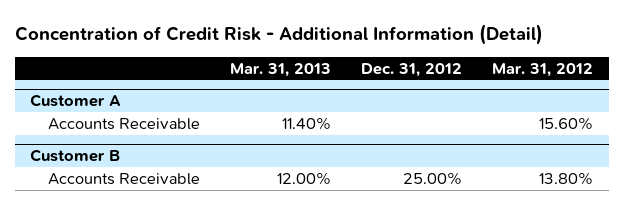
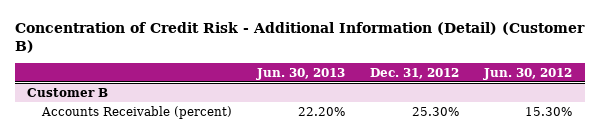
[15,24,544,46] Concentration of Credit Risk - Additional Information (Detail) -> [14,21,585,54] Concentration of Credit Risk - Additional Information (Detail) (Customer B)
[230,62,332,77] Mar. 31, 2013 -> none
[492,62,594,77] Mar. 31, 2012 -> none
none -> [256,67,346,80] Jun. 30, 2013
none -> [483,67,573,80] Jun. 30, 2012
[30,94,122,108] Customer A -> none
[47,117,200,130] Accounts Receivable -> none
[47,172,200,185] Accounts Receivable -> [41,105,233,119] Accounts Receivable (percent)
[403,171,463,185] 25.00% -> [412,106,460,116] 25.30%

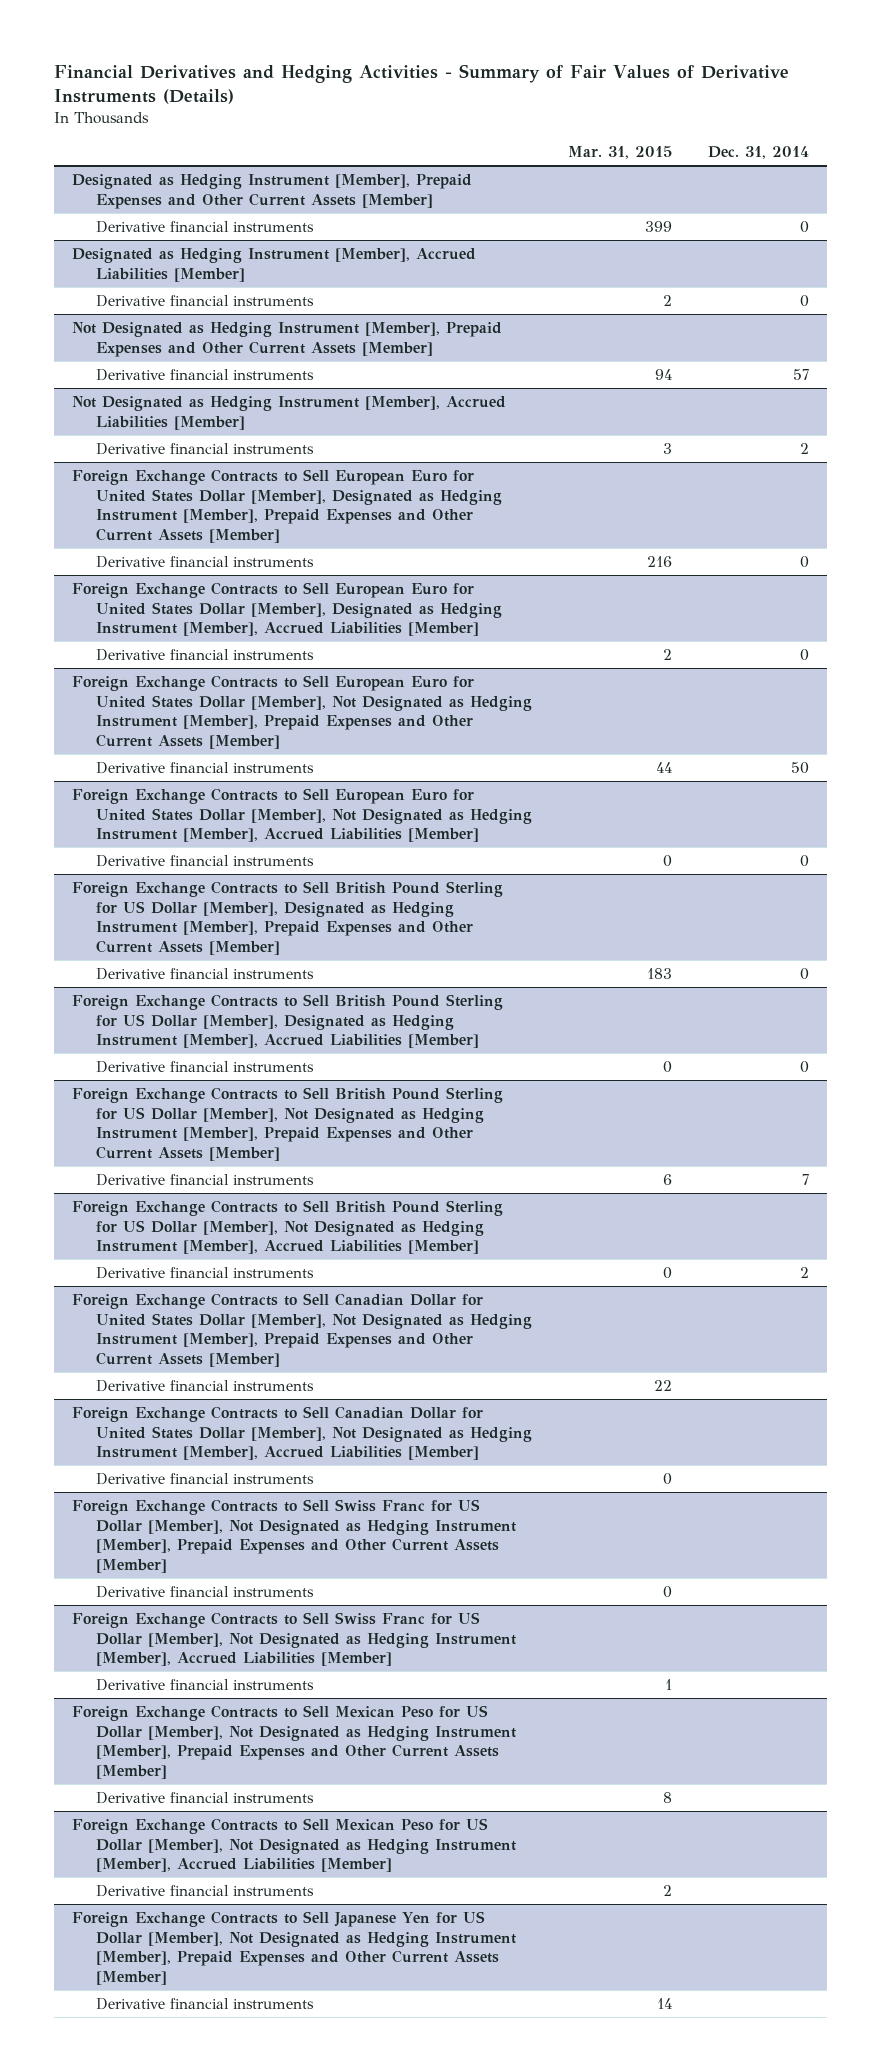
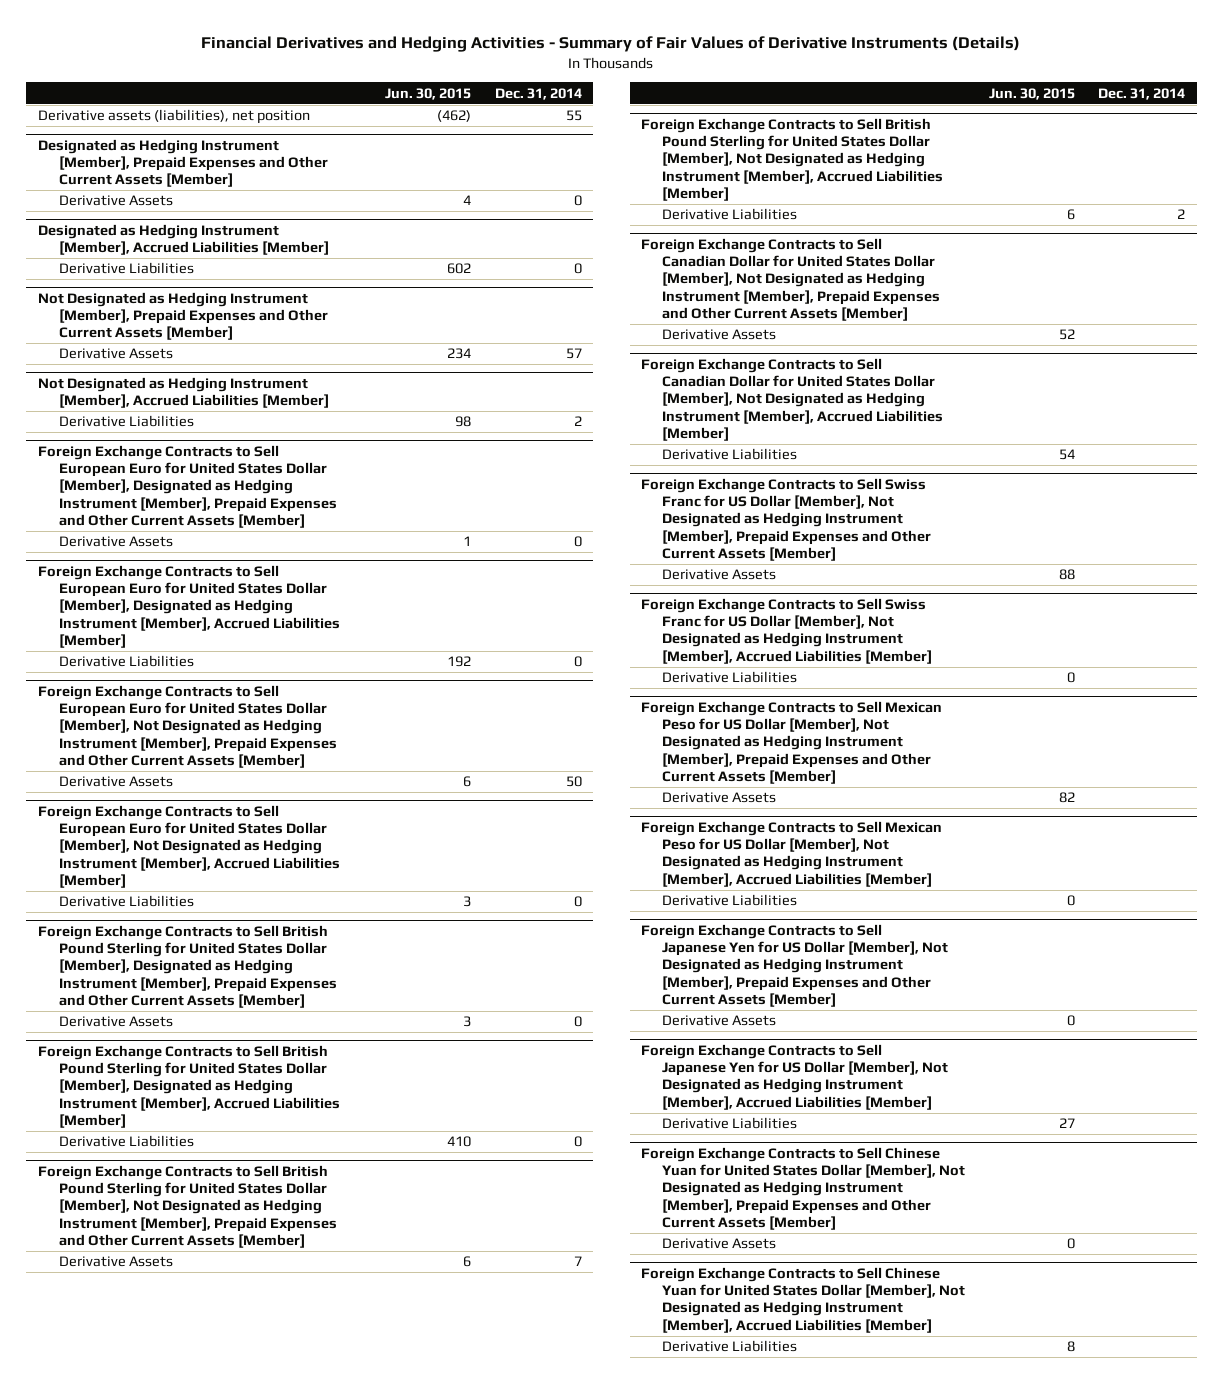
[567,146,672,160] Mar. 31, 2015 -> none
none -> [385,87,472,100] Jun. 30, 2015
none -> [37,109,310,125] Derivative assets (liabilities), net position
[96,220,315,233] Derivative financial instruments -> [58,195,173,207] Derivative Assets
[96,294,315,307] Derivative financial instruments -> [58,262,194,275] Derivative Liabilities
[96,368,315,381] Derivative financial instruments -> [58,348,173,360] Derivative Assets
[96,442,315,455] Derivative financial instruments -> [58,415,194,428] Derivative Liabilities
[96,555,315,568] Derivative financial instruments -> [58,536,173,548] Derivative Assets
[96,648,315,661] Derivative financial instruments -> [58,655,194,668] Derivative Liabilities
[96,761,315,774] Derivative financial instruments -> [58,776,173,788] Derivative Assets
[96,854,315,867] Derivative financial instruments -> [58,895,194,908] Derivative Liabilities
[71,880,503,956] Foreign Exchange Contracts to Sell British Pound Sterling for US Dollar [Member], Designated as Hedging Instrument [Member], Prepaid Expenses and Other Current Assets [Member] -> [37,924,337,1008] Foreign Exchange Contracts to Sell British Pound Sterling for United States Dollar [Member], Designated as Hedging Instrument [Member], Prepaid Expenses and Other Current Assets [Member]
[96,967,315,980] Derivative financial instruments -> [58,1016,173,1028] Derivative Assets
[71,993,503,1049] Foreign Exchange Contracts to Sell British Pound Sterling for US Dollar [Member], Designated as Hedging Instrument [Member], Accrued Liabilities [Member] -> [37,1044,340,1128] Foreign Exchange Contracts to Sell British Pound Sterling for United States Dollar [Member], Designated as Hedging Instrument [Member], Accrued Liabilities [Member]
[96,1060,315,1073] Derivative financial instruments -> [58,1135,194,1148] Derivative Liabilities
[71,1086,503,1162] Foreign Exchange Contracts to Sell British Pound Sterling for US Dollar [Member], Not Designated as Hedging Instrument [Member], Prepaid Expenses and Other Current Assets [Member] -> [37,1164,337,1248] Foreign Exchange Contracts to Sell British Pound Sterling for United States Dollar [Member], Not Designated as Hedging Instrument [Member], Prepaid Expenses and Other Current Assets [Member]
[96,1173,315,1186] Derivative financial instruments -> [58,1256,173,1268] Derivative Assets
[71,1199,503,1255] Foreign Exchange Contracts to Sell British Pound Sterling for US Dollar [Member], Not Designated as Hedging Instrument [Member], Accrued Liabilities [Member] -> [641,117,944,201] Foreign Exchange Contracts to Sell British Pound Sterling for United States Dollar [Member], Not Designated as Hedging Instrument [Member], Accrued Liabilities [Member]
[96,1266,315,1279] Derivative financial instruments -> [662,208,798,221] Derivative Liabilities
[96,1379,315,1392] Derivative financial instruments -> [662,329,777,341] Derivative Assets
[96,1472,315,1485] Derivative financial instruments -> [662,448,798,461] Derivative Liabilities
[96,1585,315,1598] Derivative financial instruments -> [662,569,777,581] Derivative Assets
[96,1678,315,1691] Derivative financial instruments -> [662,671,798,684] Derivative Liabilities
[96,1791,315,1804] Derivative financial instruments -> [662,792,777,804] Derivative Assets
[96,1884,315,1897] Derivative financial instruments -> [662,894,798,907] Derivative Liabilities
[96,1997,315,2010] Derivative financial instruments -> [662,1015,777,1027] Derivative Assets
none -> [641,1043,949,1110] Foreign Exchange Contracts to Sell Japanese Yen for US Dollar [Member], Not Designated as Hedging Instrument [Member], Accrued Liabilities [Member]
none -> [662,1117,798,1130] Derivative Liabilities
none -> [641,1146,966,1230] Foreign Exchange Contracts to Sell Chinese Yuan for United States Dollar [Member], Not Designated as Hedging Instrument [Member], Prepaid Expenses and Other Current Assets [Member]
none -> [662,1238,777,1250] Derivative Assets
none -> [641,1266,966,1333] Foreign Exchange Contracts to Sell Chinese Yuan for United States Dollar [Member], Not Designated as Hedging Instrument [Member], Accrued Liabilities [Member]
none -> [662,1340,798,1353] Derivative Liabilities

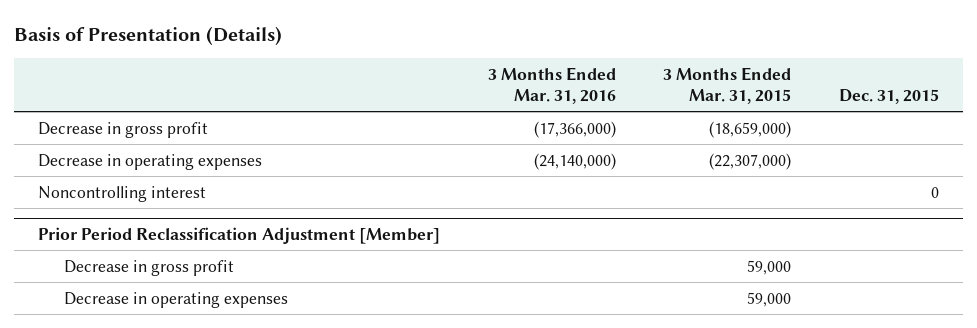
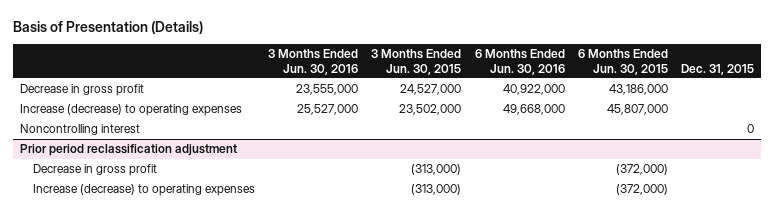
[487,67,616,104] 3 Months Ended Mar. 31, 2016 -> none
[663,67,792,104] 3 Months Ended Mar. 31, 2015 -> none
none -> [268,49,359,75] 3 Months Ended Jun. 30, 2016
none -> [371,49,462,75] 3 Months Ended Jun. 30, 2015
none -> [474,49,565,75] 6 Months Ended Jun. 30, 2016
none -> [577,49,668,75] 6 Months Ended Jun. 30, 2015
[37,153,262,170] Decrease in operating expenses -> [19,104,242,117] Increase (decrease) to operating expenses
[37,226,440,244] Prior Period Reclassification Adjustment [Member] -> [19,144,237,157] Prior period reclassification adjustment
[63,291,288,308] Decrease in operating expenses -> [33,184,256,197] Increase (decrease) to operating expenses

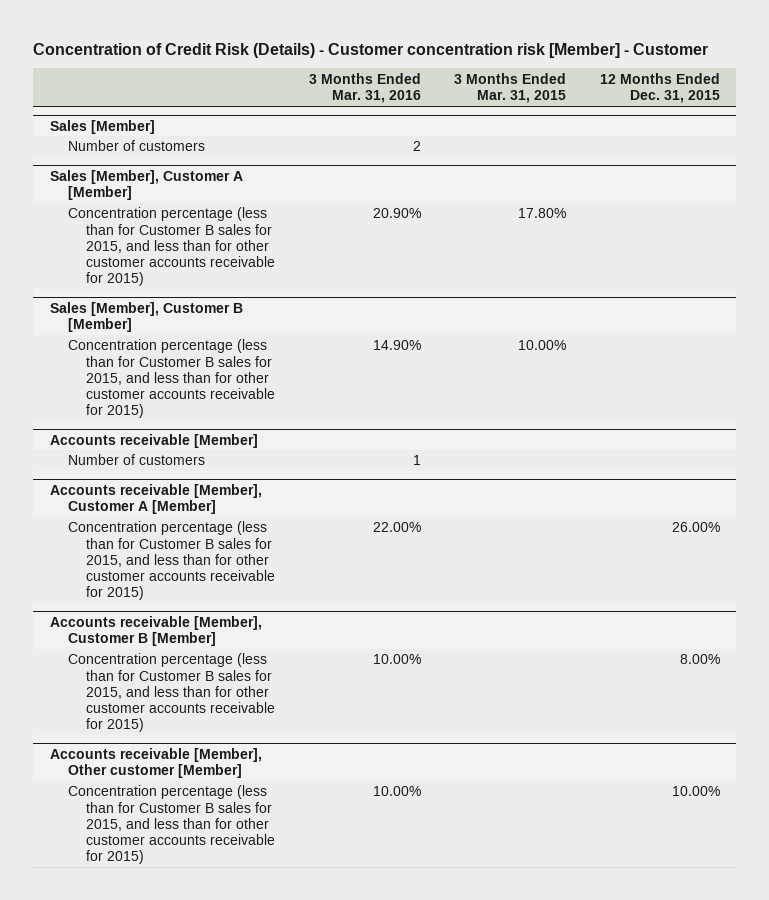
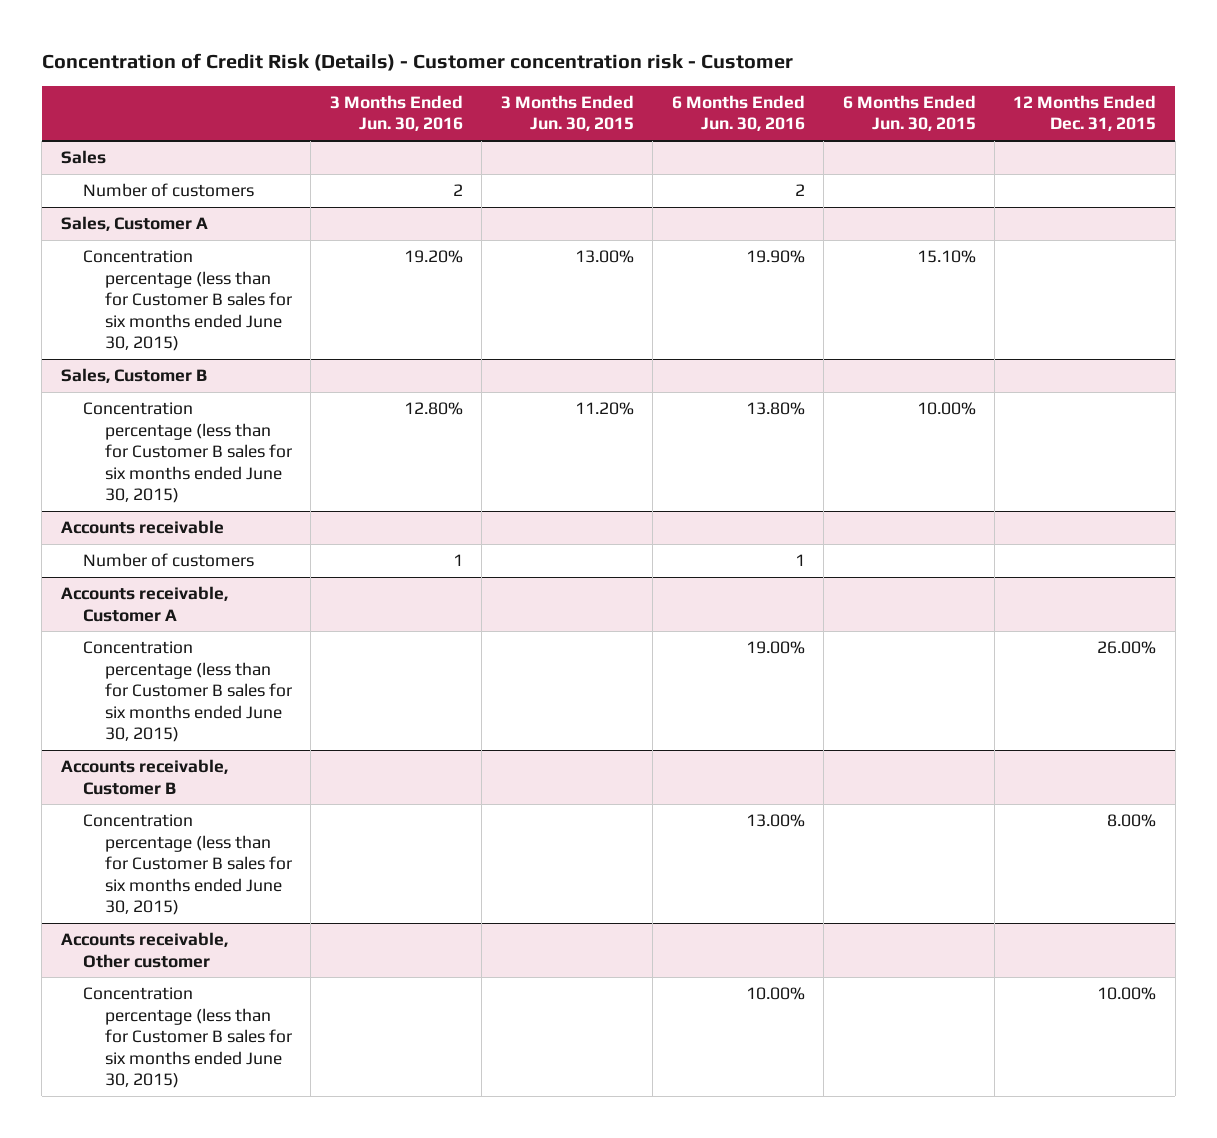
[33,42,709,58] Concentration of Credit Risk (Details) - Customer concentration risk [Member] - Customer -> [41,53,793,72] Concentration of Credit Risk (Details) - Customer concentration risk - Customer
[308,72,421,104] 3 Months Ended Mar. 31, 2016 -> none
[454,72,567,104] 3 Months Ended Mar. 31, 2015 -> none
none -> [329,94,463,132] 3 Months Ended Jun. 30, 2016
none -> [500,94,634,132] 3 Months Ended Jun. 30, 2015
none -> [671,94,805,132] 6 Months Ended Jun. 30, 2016
none -> [842,94,976,132] 6 Months Ended Jun. 30, 2015
[49,119,155,134] Sales [Member] -> [60,149,106,164] Sales
[49,169,243,200] Sales [Member], Customer A [Member] -> [60,215,208,231] Sales, Customer A
[67,207,276,287] Concentration percentage (less than for Customer B sales for 2015, and less than for other customer accounts receivable for 2015) -> [82,249,292,352] Concentration percentage (less than for Customer B sales for six months ended June 30, 2015)
[49,301,243,332] Sales [Member], Customer B [Member] -> [60,367,207,383] Sales, Customer B
[67,339,276,419] Concentration percentage (less than for Customer B sales for 2015, and less than for other customer accounts receivable for 2015) -> [82,401,292,504] Concentration percentage (less than for Customer B sales for six months ended June 30, 2015)
[49,433,258,448] Accounts receivable [Member] -> [60,519,224,534] Accounts receivable
[49,483,262,514] Accounts receivable [Member], Customer A [Member] -> [60,585,228,622] Accounts receivable, Customer A
[67,521,276,601] Concentration percentage (less than for Customer B sales for 2015, and less than for other customer accounts receivable for 2015) -> [82,640,292,743] Concentration percentage (less than for Customer B sales for six months ended June 30, 2015)
[49,615,262,646] Accounts receivable [Member], Customer B [Member] -> [60,758,228,795] Accounts receivable, Customer B
[67,653,276,733] Concentration percentage (less than for Customer B sales for 2015, and less than for other customer accounts receivable for 2015) -> [82,813,292,916] Concentration percentage (less than for Customer B sales for six months ended June 30, 2015)
[49,747,262,778] Accounts receivable [Member], Other customer [Member] -> [60,931,228,968] Accounts receivable, Other customer
[67,785,276,865] Concentration percentage (less than for Customer B sales for 2015, and less than for other customer accounts receivable for 2015) -> [82,986,292,1089] Concentration percentage (less than for Customer B sales for six months ended June 30, 2015)

